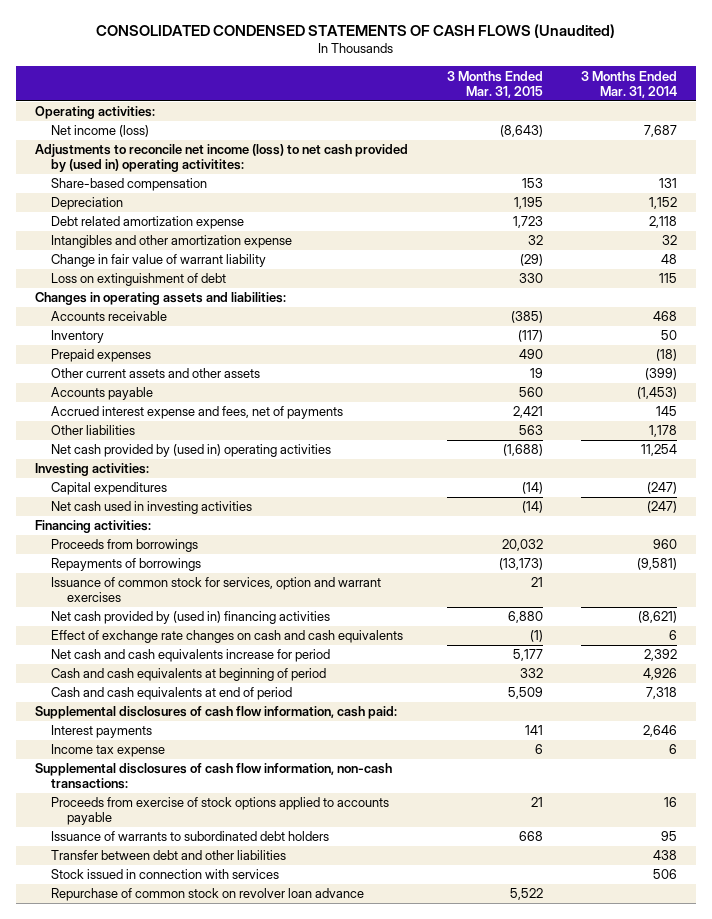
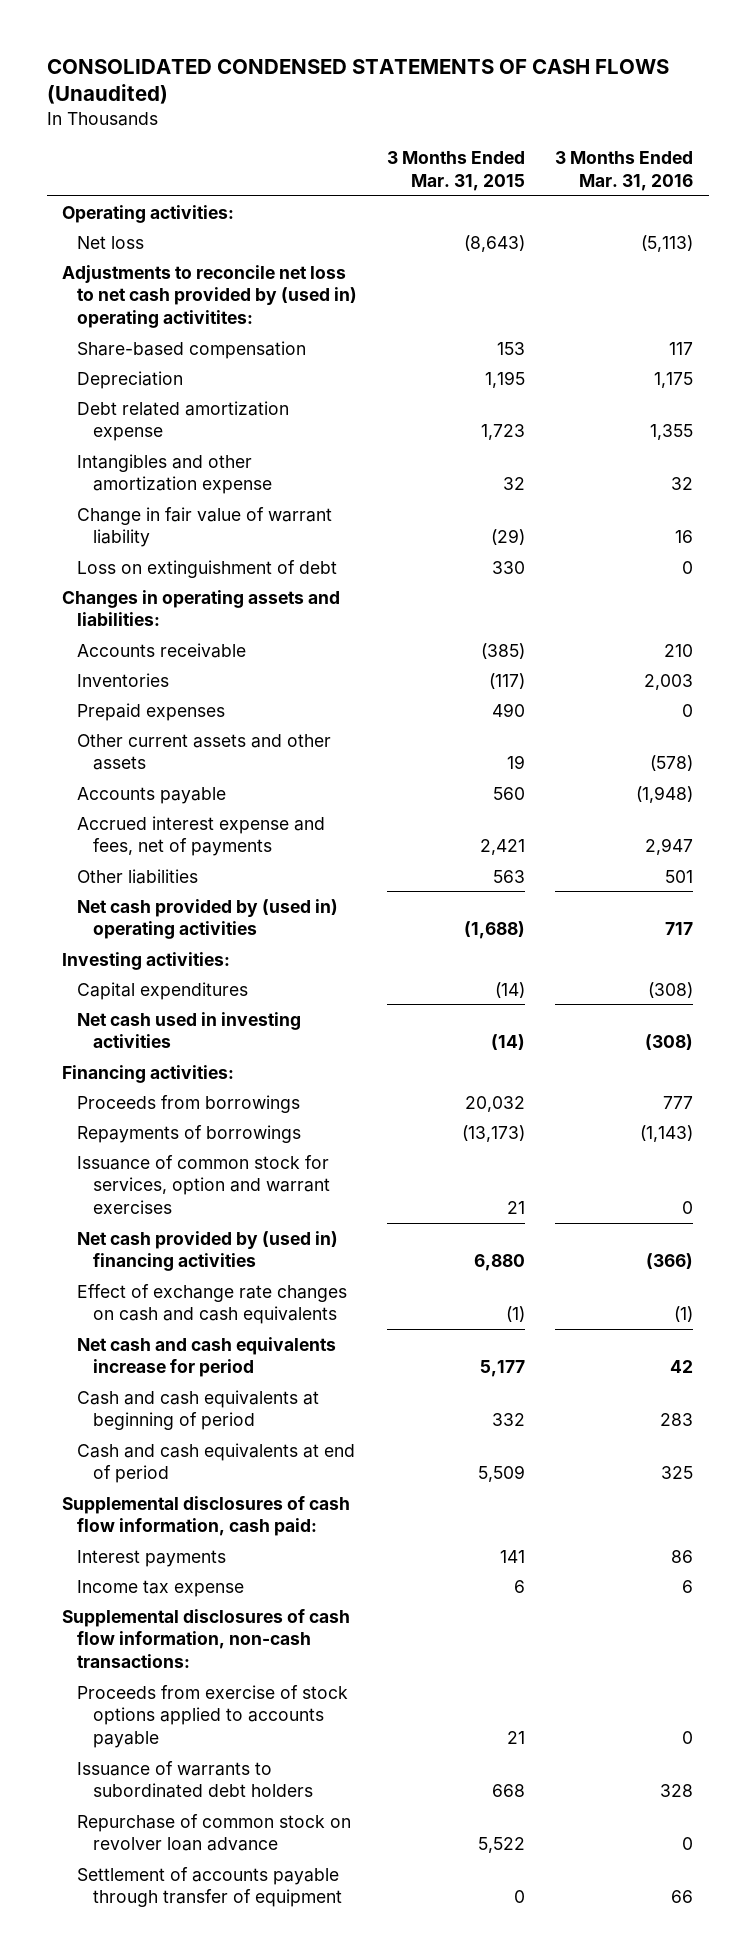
[580,70,677,98] 3 Months Ended Mar. 31, 2014 -> none
none -> [555,151,694,192] 3 Months Ended Mar. 31, 2016
[50,125,149,138] Net income (loss) -> [77,235,145,249] Net loss
[35,144,409,173] Adjustments to reconcile net income (loss) to net cash provided by (used in) operating activitites: -> [61,264,358,329] Adjustments to reconcile net loss to net cash provided by (used in) operating activitites:
[50,330,104,344] Inventory -> [77,672,170,687] Inventories
[50,850,286,861] Transfer between debt and other liabilities -> none
[50,869,279,880] Stock issued in connection with services -> none
none -> [77,1866,342,1908] Settlement of accounts payable through transfer of equipment

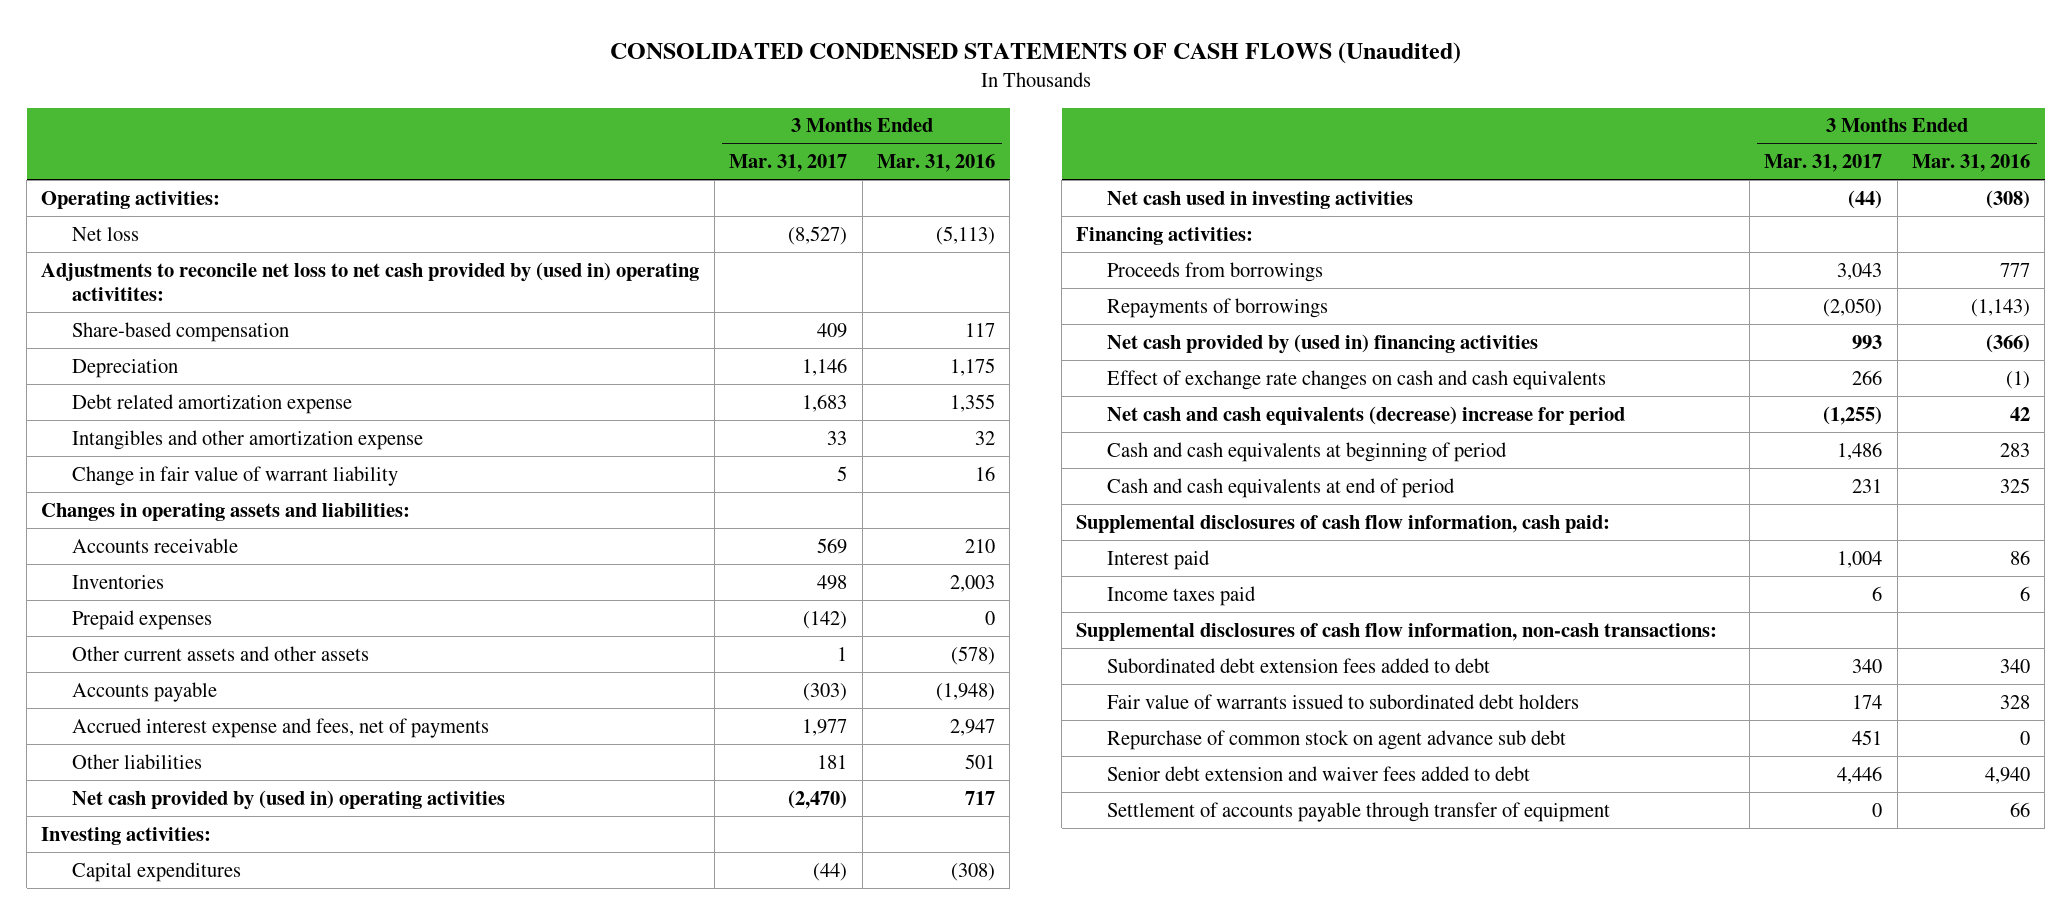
[387,151,526,192] 3 Months Ended Mar. 31, 2015 -> none
none -> [729,154,848,173] Mar. 31, 2017
[77,559,338,578] Loss on extinguishment of debt -> none
[77,1154,330,1215] Issuance of common stock for services, option and warrant exercises -> none
[77,1336,337,1378] Net cash and cash equivalents increase for period -> [1107,405,1626,425] Net cash and cash equivalents (decrease) increase for period
[77,1549,227,1567] Interest payments -> [1107,549,1211,570] Interest paid
[77,1579,245,1597] Income tax expense -> [1107,585,1257,606] Income taxes paid
[77,1684,349,1749] Proceeds from exercise of stock options applied to accounts payable -> none
none -> [1107,657,1491,673] Subordinated debt extension fees added to debt
[77,1760,313,1799] Issuance of warrants to subordinated debt holders -> [1107,693,1580,709] Fair value of warrants issued to subordinated debt holders
[77,1813,352,1852] Repurchase of common stock on revolver loan advance -> [1107,729,1567,750] Repurchase of common stock on agent advance sub debt
none -> [1107,765,1531,781] Senior debt extension and waiver fees added to debt

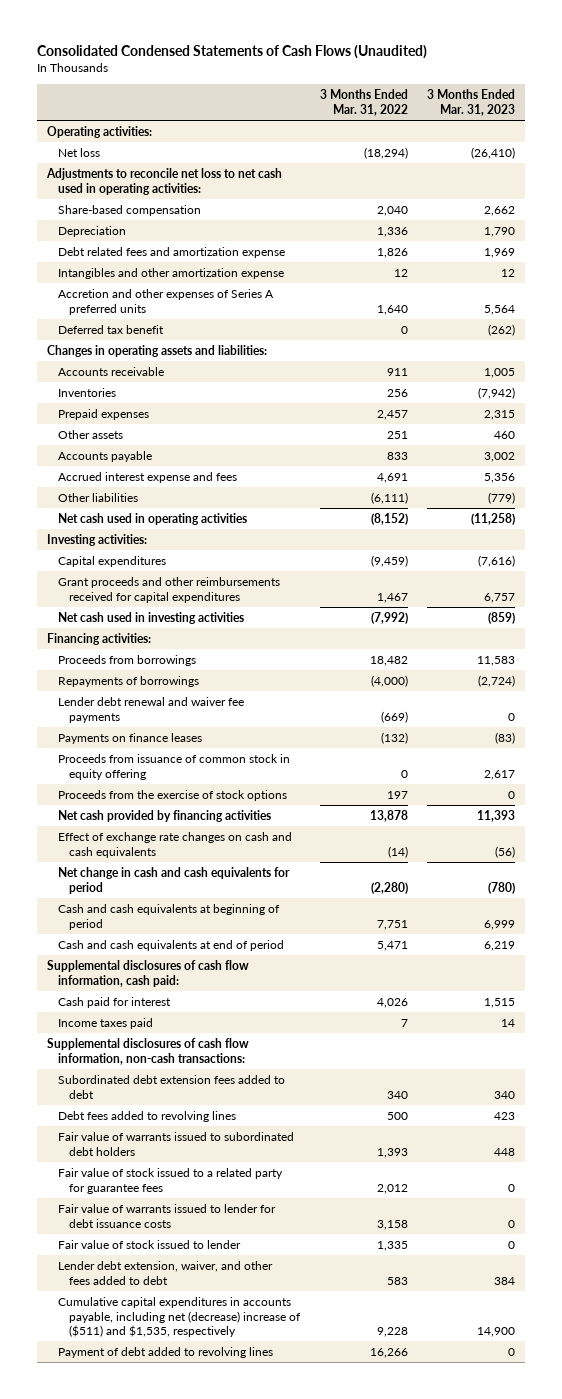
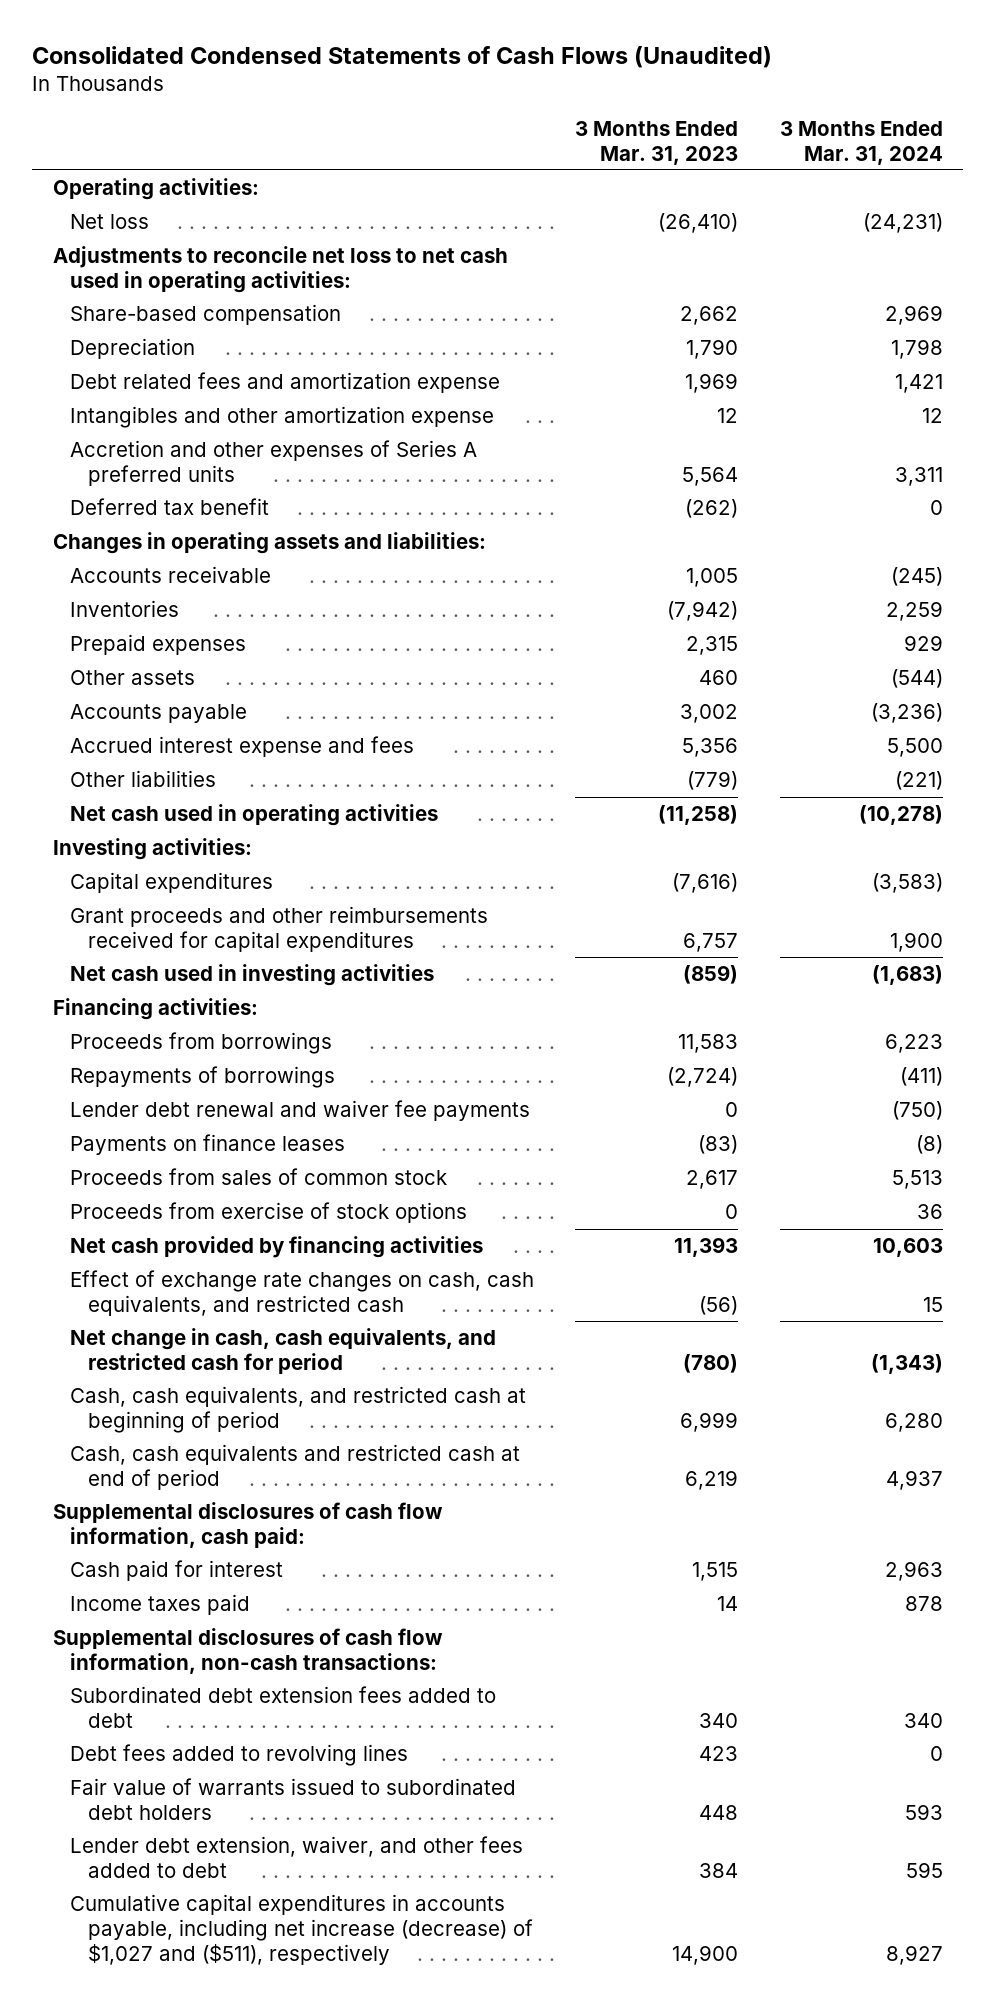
[319,89,408,116] 3 Months Ended Mar. 31, 2022 -> none
none -> [779,120,943,165] 3 Months Ended Mar. 31, 2024
[58,754,291,780] Proceeds from issuance of common stock in equity offering -> [70,1168,448,1186] Proceeds from sales of common stock
[58,790,288,802] Proceeds from the exercise of stock options -> [70,1202,468,1224] Proceeds from exercise of stock options
[58,832,293,858] Effect of exchange rate changes on cash and cash equivalents -> [70,1270,535,1316] Effect of exchange rate changes on cash, cash equivalents, and restricted cash
[58,867,291,894] Net change in cash and cash equivalents for period -> [70,1328,497,1374] Net change in cash, cash equivalents, and restricted cash for period
[58,904,281,930] Cash and cash equivalents at beginning of period -> [70,1386,527,1433] Cash, cash equivalents, and restricted cash at beginning of period
[58,940,285,952] Cash and cash equivalents at end of period -> [70,1444,521,1490] Cash, cash equivalents and restricted cash at end of period
[58,1168,284,1194] Fair value of stock issued to a related party for guarantee fees -> none
[58,1204,277,1228] Fair value of warrants issued to lender for debt issuance costs -> none
[58,1240,242,1250] Fair value of stock issued to lender -> none
[58,1347,274,1359] Payment of debt added to revolving lines -> none
[58,1297,302,1338] Cumulative capital expenditures in accounts payable, including net (decrease) increase of ($511) and $1,535, respectively -> [70,1894,533,1965] Cumulative capital expenditures in accounts payable, including net increase (decrease) of $1,027 and ($511), respectively

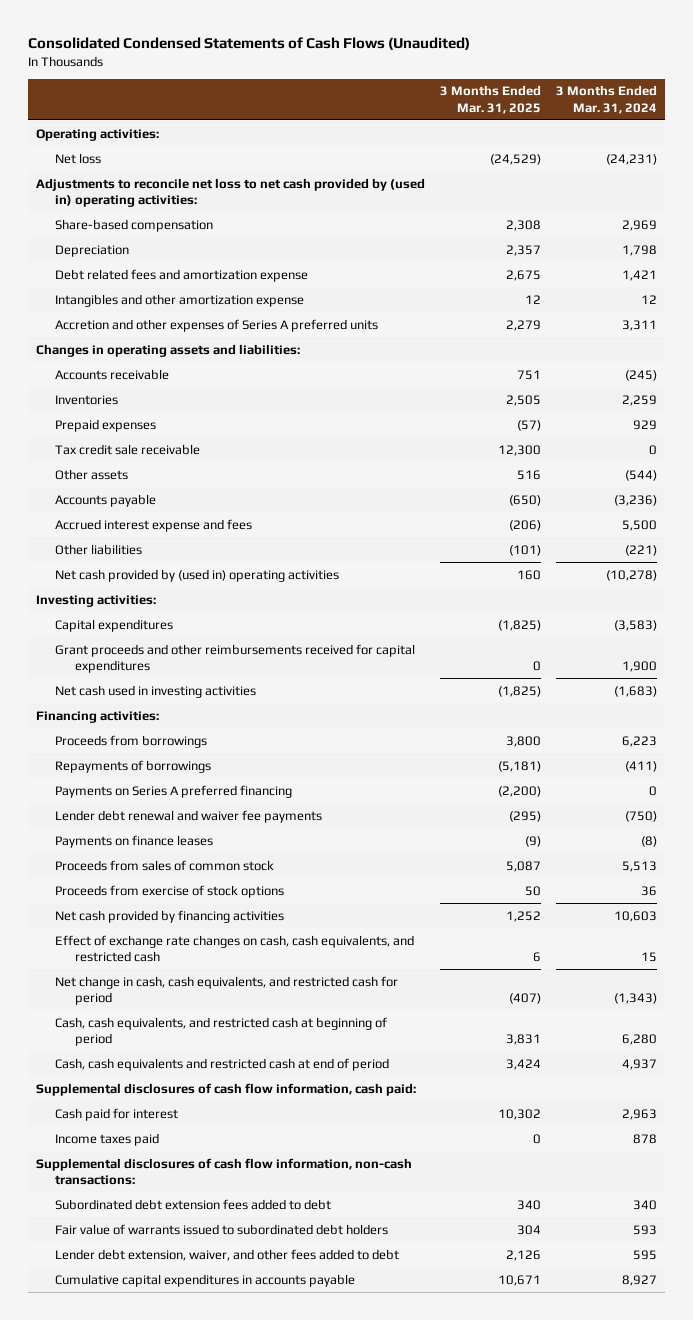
[575,120,739,165] 3 Months Ended Mar. 31, 2023 -> none
none -> [439,85,541,114] 3 Months Ended Mar. 31, 2025
[52,246,508,293] Adjustments to reconcile net loss to net cash used in operating activities: -> [35,177,425,207] Adjustments to reconcile net loss to net cash provided by (used in) operating activities:
[70,498,270,516] Deferred tax benefit -> none
none -> [55,443,201,455] Tax credit sale receivable
[70,804,439,827] Net cash used in operating activities -> [55,568,340,582] Net cash provided by (used in) operating activities
none -> [55,784,293,798] Payments on Series A preferred financing
[70,1744,409,1767] Debt fees added to revolving lines -> none
[70,1894,533,1965] Cumulative capital expenditures in accounts payable, including net increase (decrease) of $1,027 and ($511), respectively -> [55,1273,356,1287] Cumulative capital expenditures in accounts payable

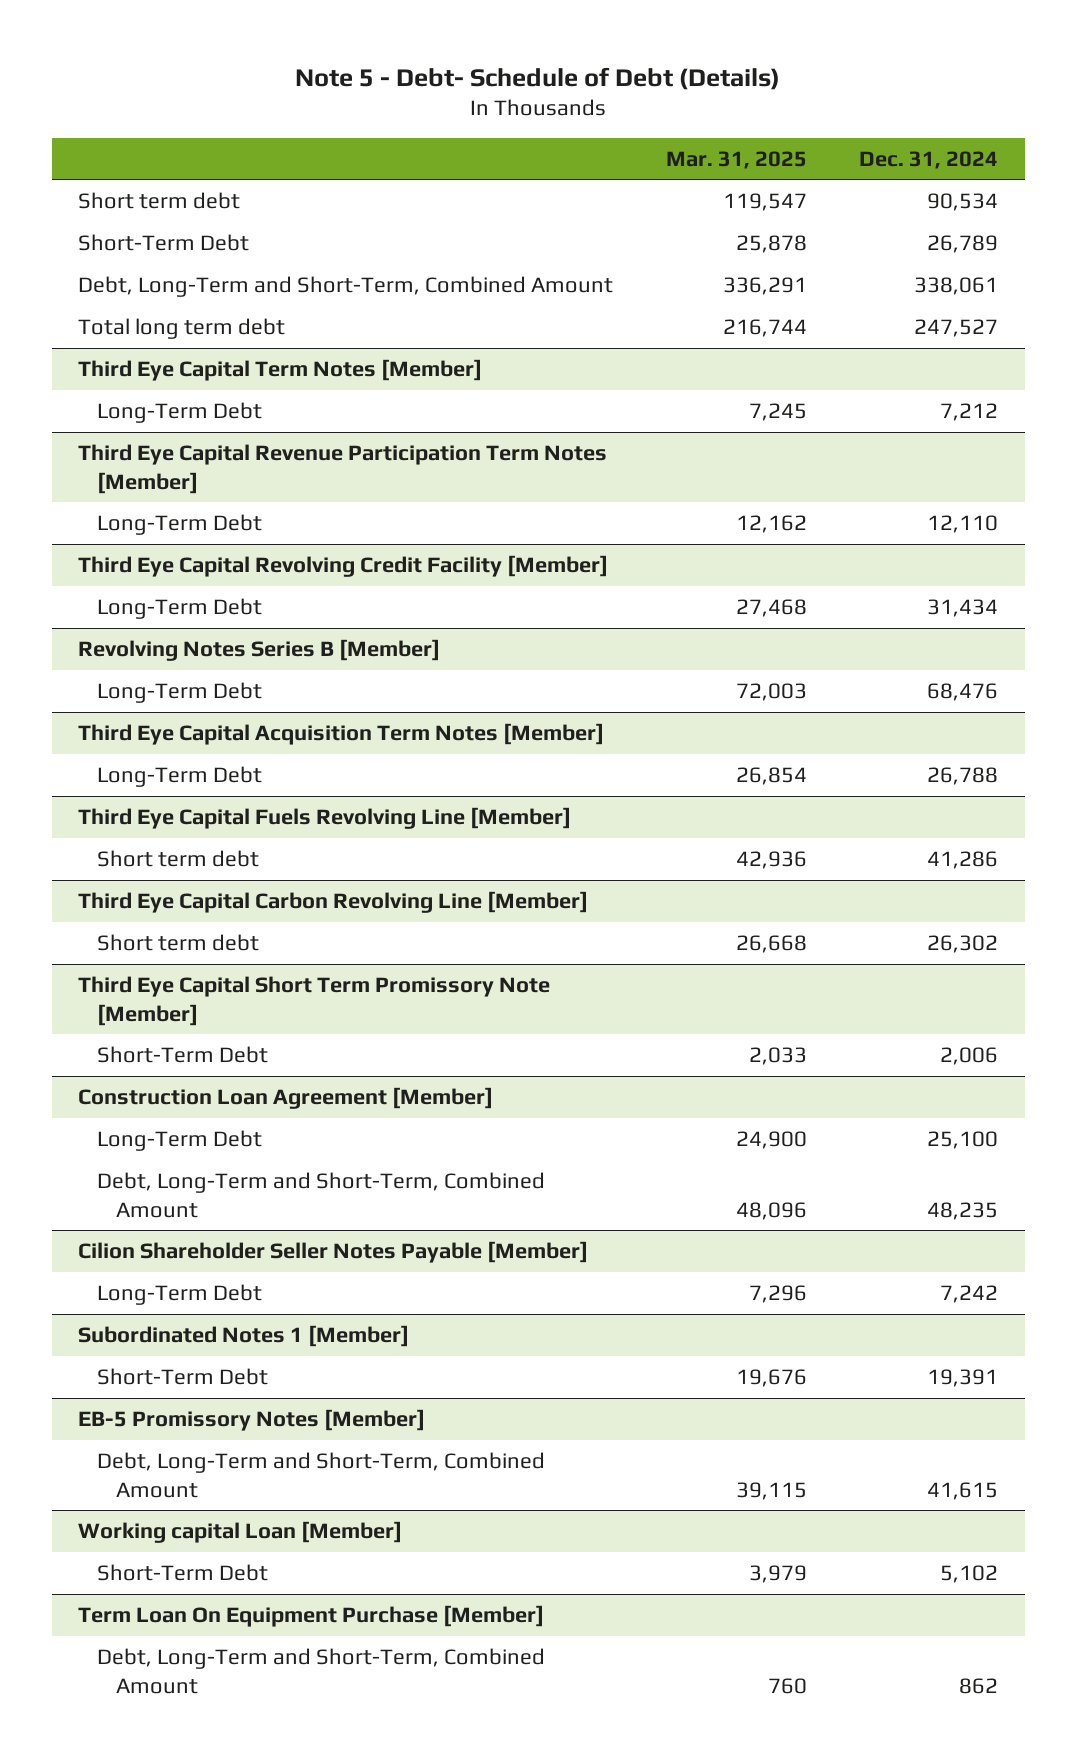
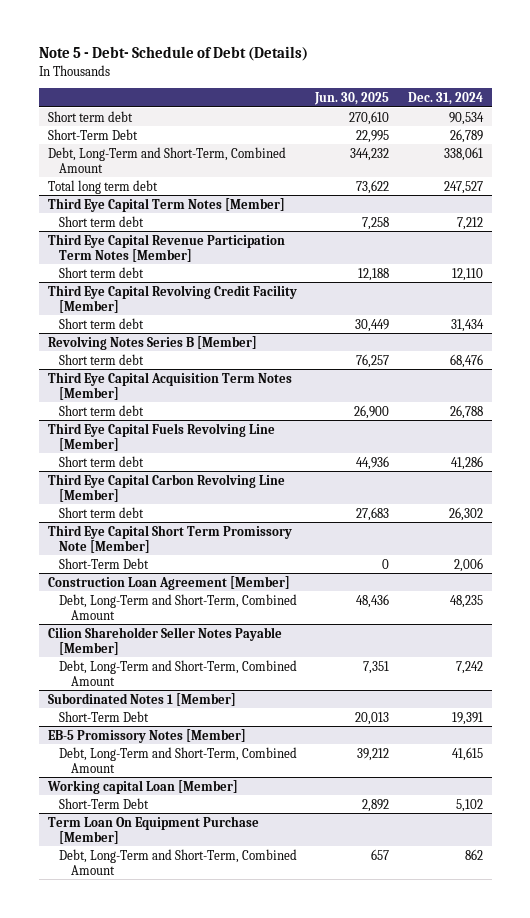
[665,150,807,169] Mar. 31, 2025 -> none
none -> [314,91,390,105] Jun. 30, 2025
[97,402,263,424] Long-Term Debt -> [59,215,145,227] Short term debt
[97,514,263,536] Long-Term Debt -> [59,266,145,278] Short term debt
[97,598,263,620] Long-Term Debt -> [59,317,145,329] Short term debt
[97,682,263,704] Long-Term Debt -> [59,353,145,365] Short term debt
[97,766,263,788] Long-Term Debt -> [59,404,145,416] Short term debt
[97,1130,263,1152] Long-Term Debt -> none
[97,1284,263,1306] Long-Term Debt -> [59,659,298,686] Debt, Long-Term and Short-Term, Combined Amount

